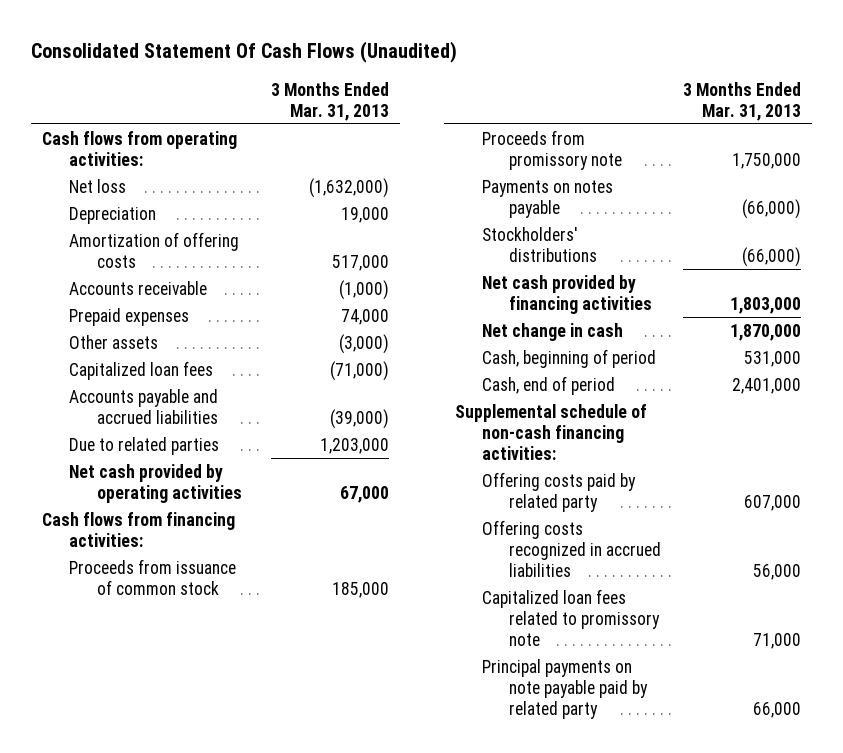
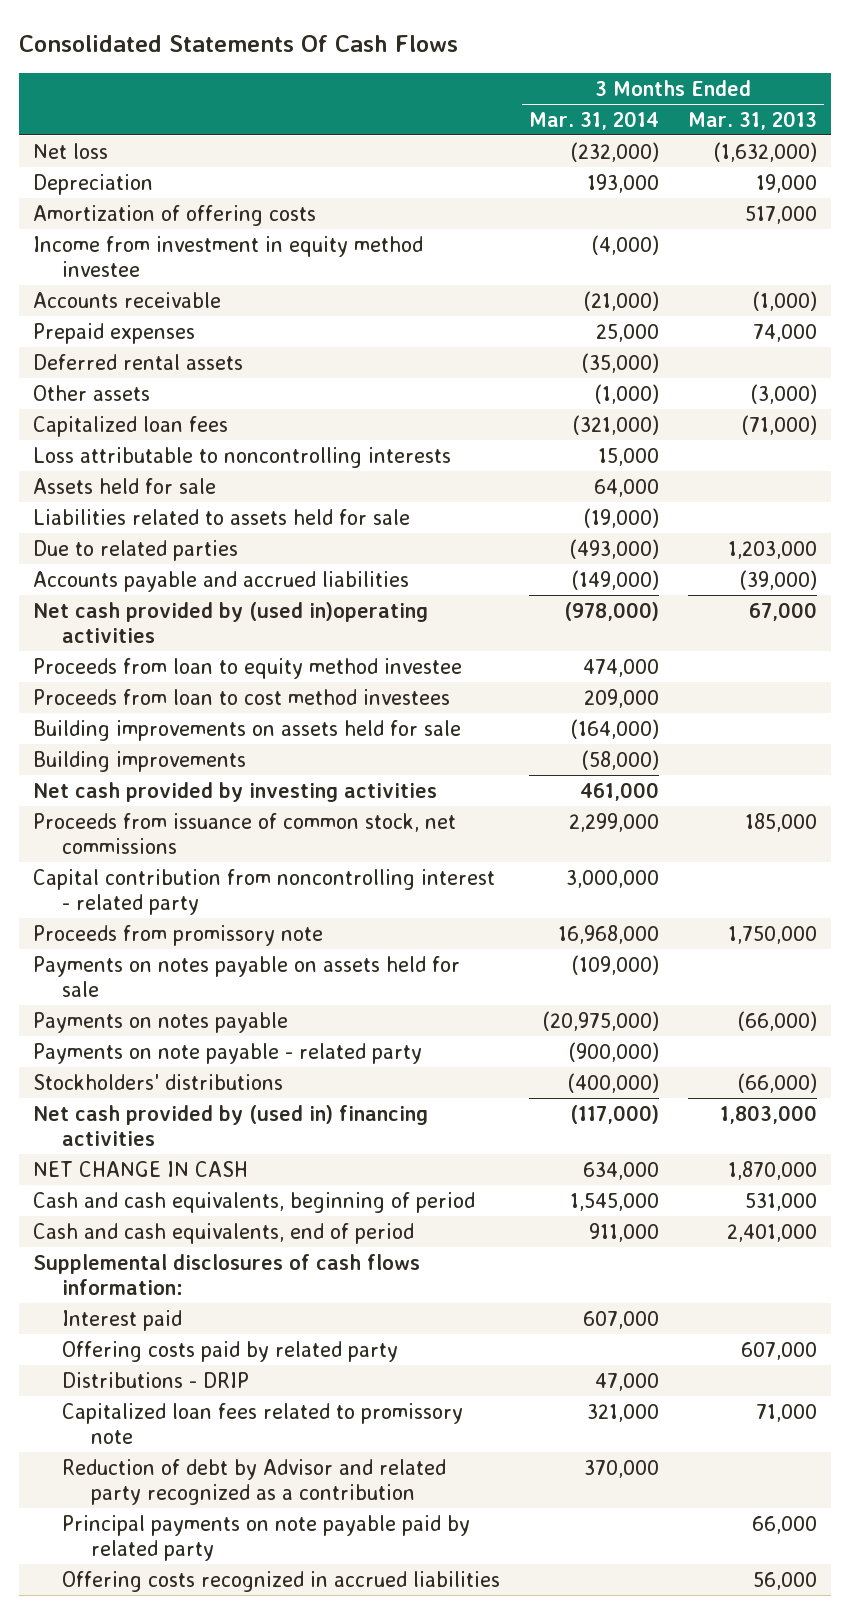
[31,41,458,64] Consolidated Statement Of Cash Flows (Unaudited) -> [18,34,458,52] Consolidated Statements Of Cash Flows
none -> [528,110,659,130] Mar. 31, 2014
[42,130,238,166] Cash flows from operating activities: -> none
none -> [33,235,424,278] Income from investment in equity method investee
none -> [33,353,244,370] Deferred rental assets
none -> [33,446,452,468] Loss attributable to noncontrolling interests
none -> [33,477,217,494] Assets held for sale
none -> [33,508,411,525] Liabilities related to assets held for sale
[42,511,236,547] Cash flows from financing activities: -> none
[69,388,219,424] Accounts payable and accrued liabilities -> [33,570,410,592] Accounts payable and accrued liabilities
[69,463,242,503] Net cash provided by operating activities -> [33,601,429,644] Net cash provided by (used in)operating activities
none -> [33,657,463,679] Proceeds from loan to equity method investee
none -> [33,688,451,705] Proceeds from loan to cost method investees
none -> [33,719,462,741] Building improvements on assets held for sale
none -> [33,750,247,772] Building improvements
none -> [33,781,438,802] Net cash provided by investing activities
[69,558,237,595] Proceeds from issuance of common stock -> [33,812,457,855] Proceeds from issuance of common stock, net commissions
none -> [33,868,496,916] Capital contribution from noncontrolling interest - related party
none -> [33,955,461,998] Payments on notes payable on assets held for sale
none -> [33,1042,423,1064] Payments on note payable - related party
[454,403,647,460] Supplemental schedule of non-cash financing activities: -> none
[481,274,653,314] Net cash provided by financing activities -> [33,1104,429,1147] Net cash provided by (used in) financing activities
[481,322,623,341] Net change in cash -> [33,1160,249,1177] NET CHANGE IN CASH
[481,348,656,368] Cash, beginning of period -> [33,1191,476,1213] Cash and cash equivalents, beginning of period
[481,375,615,395] Cash, end of period -> [33,1222,415,1244] Cash and cash equivalents, end of period
none -> [33,1253,421,1296] Supplemental disclosures of cash flows information:
none -> [62,1309,183,1331] Interest paid
none -> [62,1371,250,1388] Distributions - DRIP
none -> [62,1458,447,1506] Reduction of debt by Advisor and related party recognized as a contribution
[481,519,662,577] Offering costs recognized in accrued liabilities -> [62,1570,501,1592] Offering costs recognized in accrued liabilities

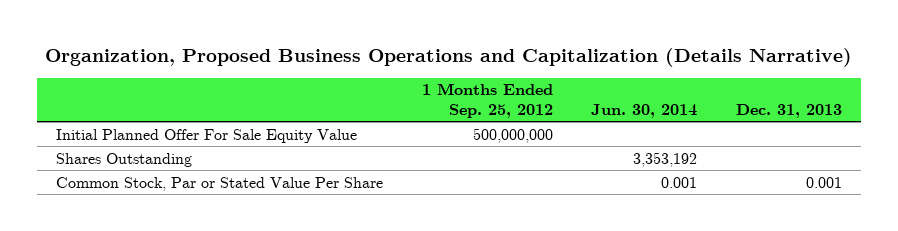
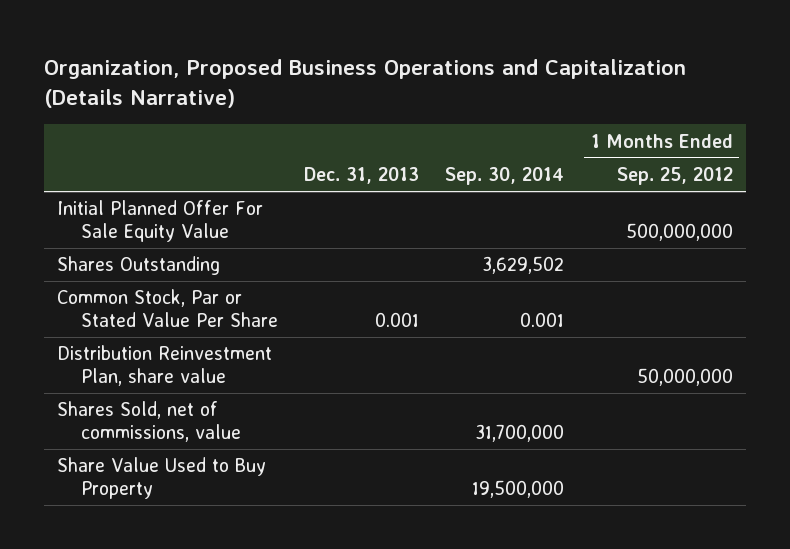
[591,103,698,118] Jun. 30, 2014 -> none
none -> [445,166,565,185] Sep. 30, 2014
none -> [57,345,273,387] Distribution Reinvestment Plan, share value
none -> [57,401,241,443] Shares Sold, net of commissions, value
none -> [57,457,267,500] Share Value Used to Buy Property

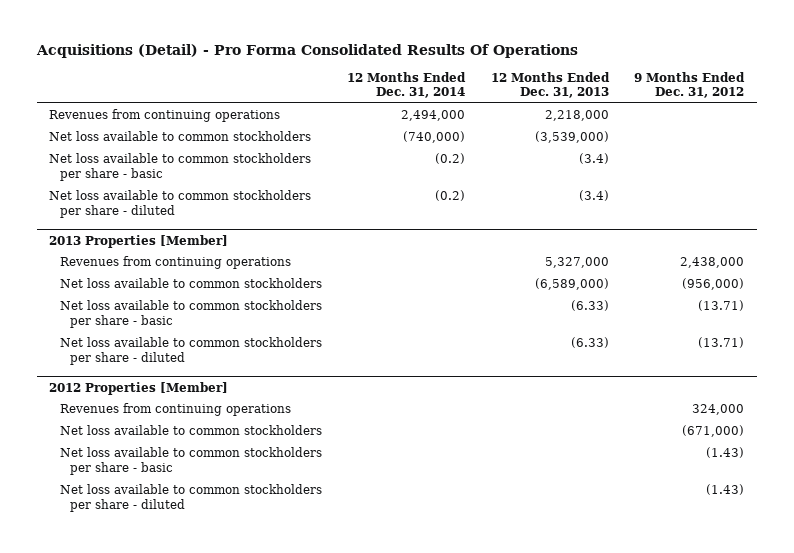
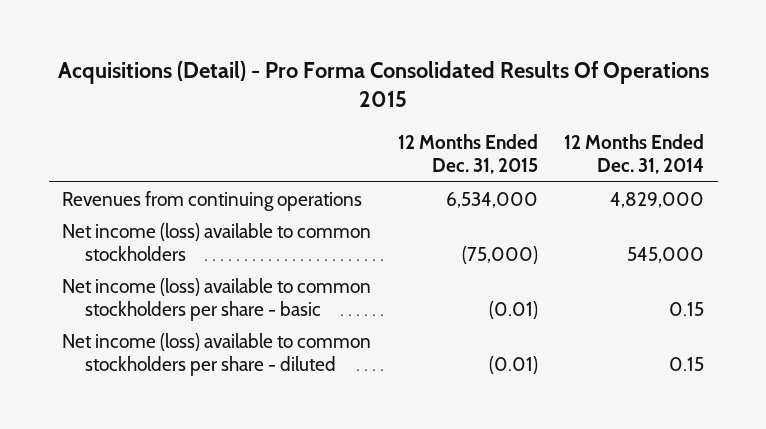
[35,43,578,58] Acquisitions (Detail) - Pro Forma Consolidated Results Of Operations -> [58,61,710,108] Acquisitions (Detail) - Pro Forma Consolidated Results Of Operations 2015
[490,71,610,99] 12 Months Ended Dec. 31, 2013 -> none
[634,71,746,99] 9 Months Ended Dec. 31, 2012 -> none
none -> [397,134,538,175] 12 Months Ended Dec. 31, 2015
[49,234,229,248] 2013 Properties [Member] -> none
[59,256,291,270] Revenues from continuing operations -> none
[59,278,322,289] Net loss available to common stockholders -> none
[59,300,322,328] Net loss available to common stockholders per share - basic -> none
[59,337,322,365] Net loss available to common stockholders per share - diluted -> none
[49,381,229,395] 2012 Properties [Member] -> none
[59,403,291,417] Revenues from continuing operations -> none
[59,425,322,436] Net loss available to common stockholders -> none
[59,447,322,475] Net loss available to common stockholders per share - basic -> none
[59,484,322,512] Net loss available to common stockholders per share - diluted -> none
[401,110,466,122] 2,494,000 -> [610,191,705,208] 4,829,000
[49,131,312,142] Net loss available to common stockholders -> [61,222,371,261] Net income (loss) available to common stockholders
[403,131,466,144] (740,000) -> [627,246,705,263] 545,000
[49,153,312,181] Net loss available to common stockholders per share - basic -> [61,277,371,321] Net income (loss) available to common stockholders per share - basic
[435,153,466,165] (0.2) -> [669,301,705,316] 0.15
[49,190,312,218] Net loss available to common stockholders per share - diluted -> [61,332,371,376] Net income (loss) available to common stockholders per share - diluted
[435,190,466,202] (0.2) -> [669,356,705,371] 0.15

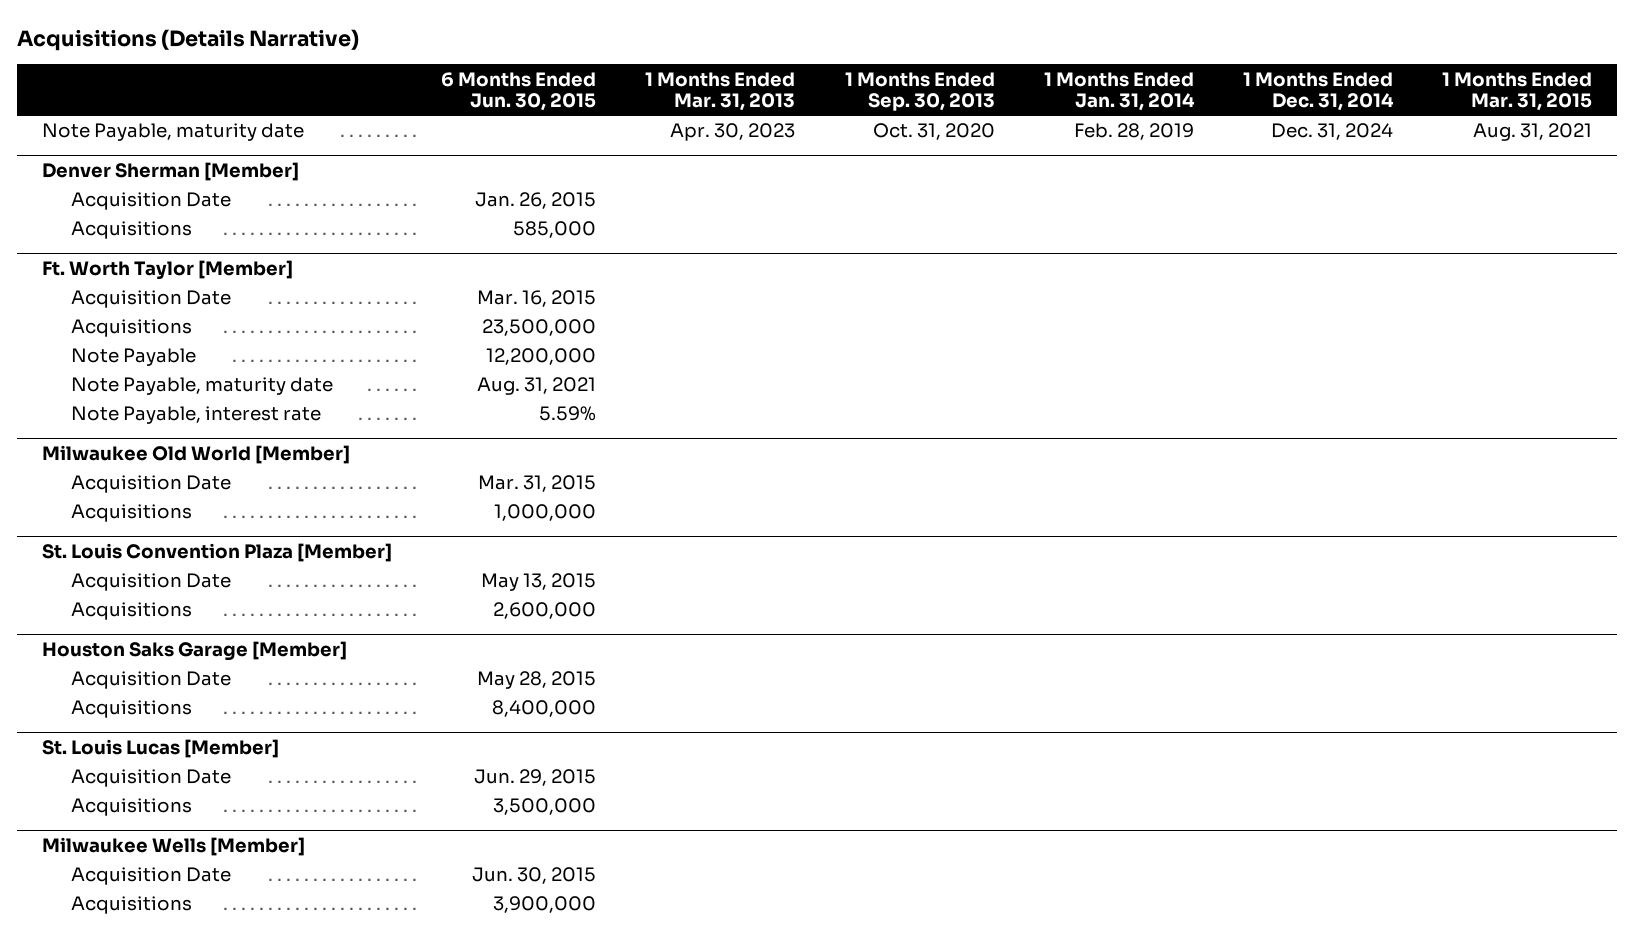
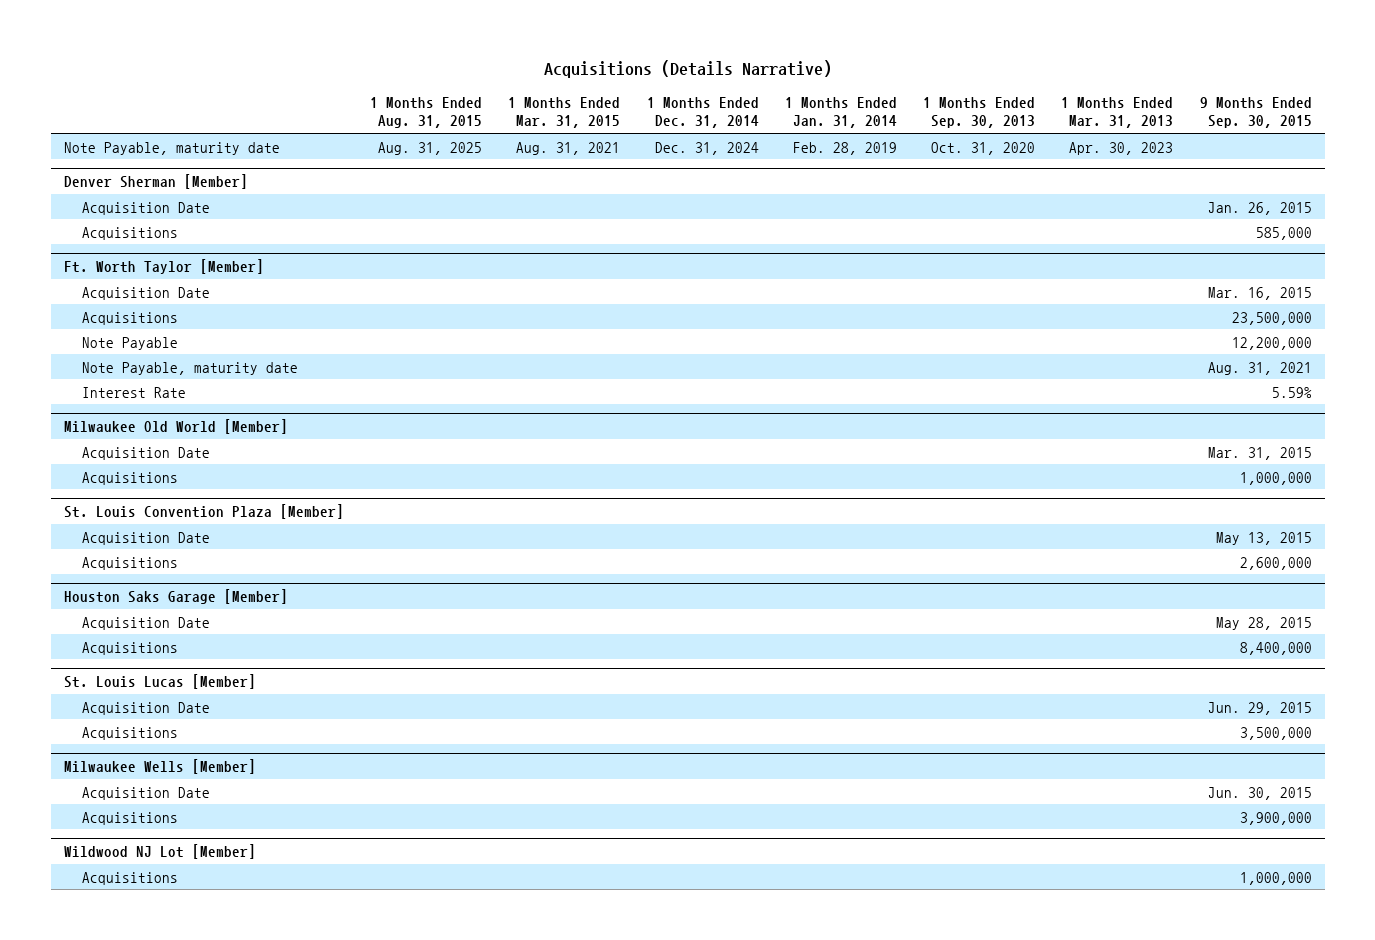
[441,71,597,112] 6 Months Ended Jun. 30, 2015 -> none
none -> [370,96,483,129] 1 Months Ended Aug. 31, 2015
none -> [1199,96,1312,129] 9 Months Ended Sep. 30, 2015
[70,406,321,425] Note Payable, interest rate -> [81,386,186,398] Interest Rate
none -> [63,843,256,859] Wildwood NJ Lot [Member]
none -> [81,871,178,885] Acquisitions

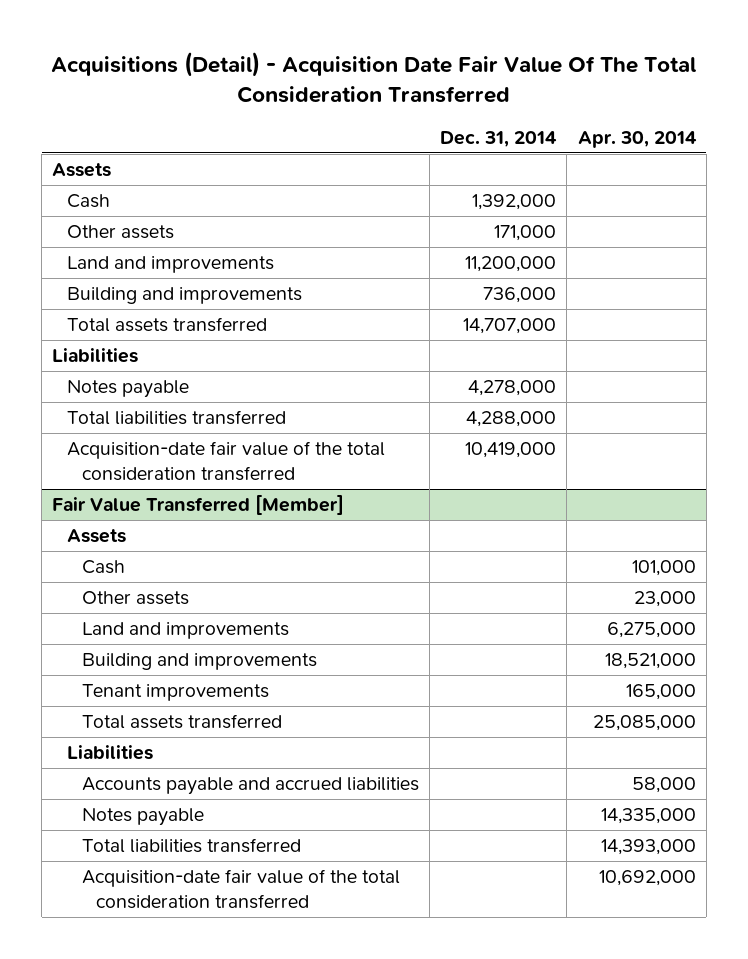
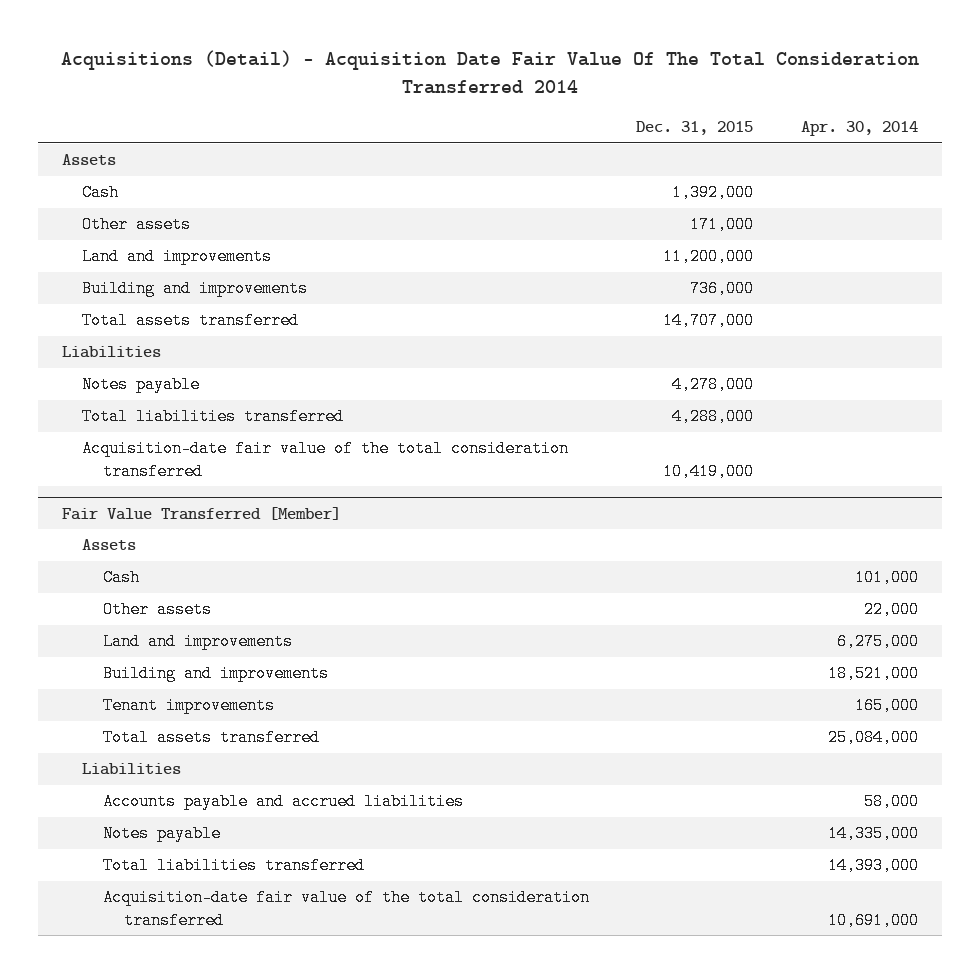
[50,51,696,104] Acquisitions (Detail) - Acquisition Date Fair Value Of The Total Consideration Transferred -> [60,50,919,95] Acquisitions (Detail) - Acquisition Date Fair Value Of The Total Consideration Transferred 2014
[440,130,558,147] Dec. 31, 2014 -> none
none -> [636,121,754,136] Dec. 31, 2015
[633,591,696,608] 23,000 -> [864,601,920,619] 22,000
[592,715,696,732] 25,085,000 -> [828,729,920,747] 25,084,000
[598,870,696,887] 10,692,000 -> [828,912,920,930] 10,691,000

